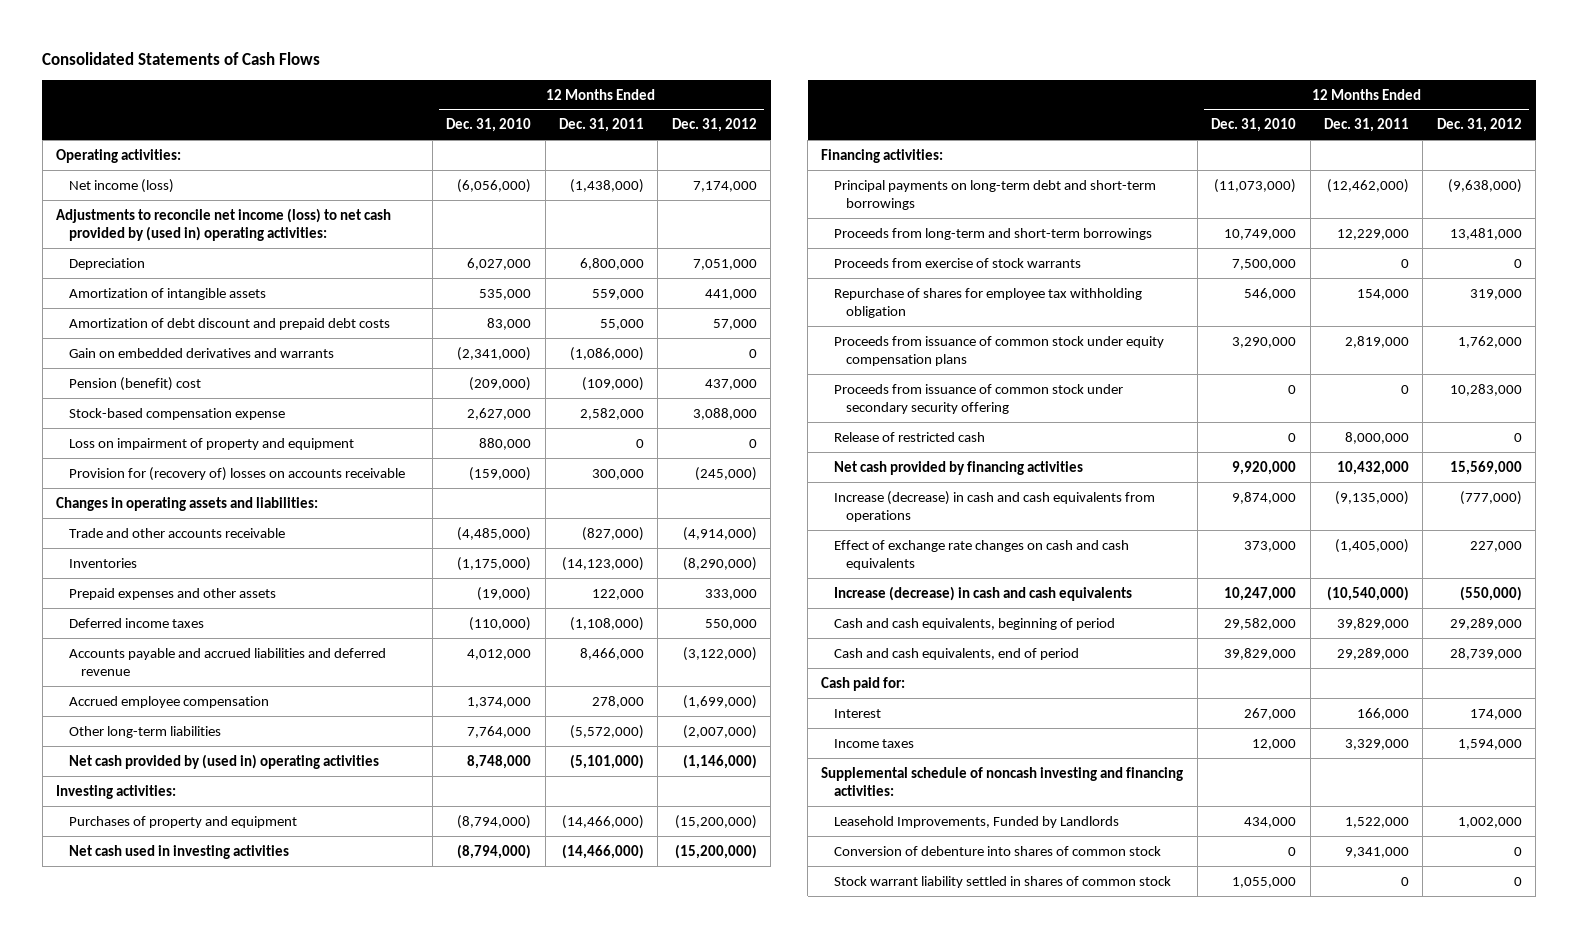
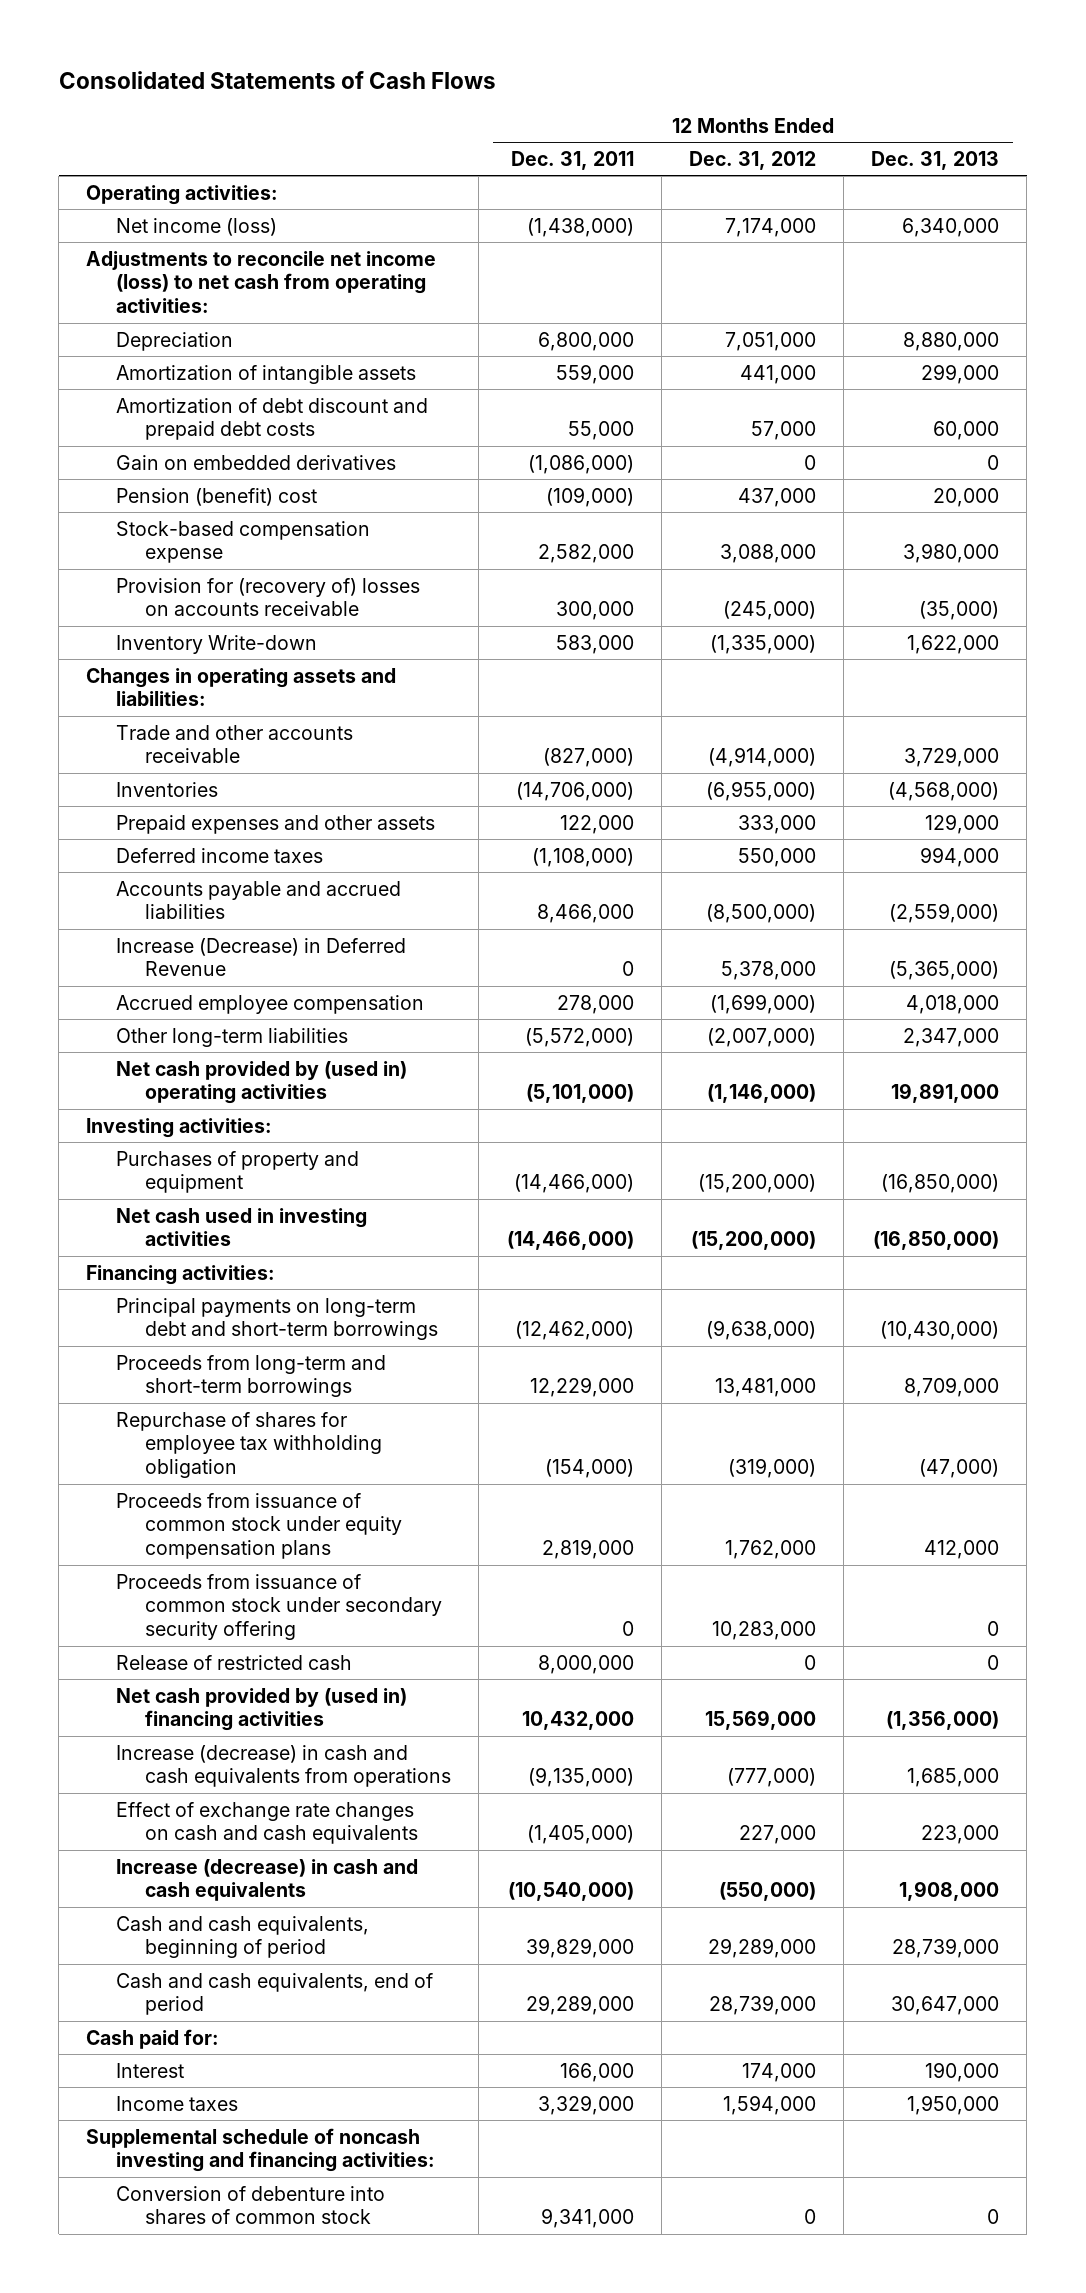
[446,118,532,133] Dec. 31, 2010 -> none
none -> [871,151,1000,171] Dec. 31, 2013
[56,207,392,242] Adjustments to reconcile net income (loss) to net cash provided by (used in) operating activities: -> [86,250,437,314] Adjustments to reconcile net income (loss) to net cash from operating activities:
[68,347,334,358] Gain on embedded derivatives and warrants -> [115,454,396,470] Gain on embedded derivatives
[68,437,354,450] Loss on impairment of property and equipment -> none
none -> [115,634,317,654] Inventory Write-down
[561,556,644,571] (14,123,000) -> [515,781,634,801] (14,706,000)
[682,556,757,571] (8,290,000) -> [705,780,816,801] (6,955,000)
[68,647,386,677] Accounts payable and accrued liabilities and deferred revenue -> [115,880,401,920] Accounts payable and accrued liabilities
[682,646,757,661] (3,122,000) -> [705,904,816,924] (8,500,000)
none -> [115,937,406,977] Increase (Decrease) in Deferred Revenue
[833,257,1081,268] Proceeds from exercise of stock warrants -> none
[1357,288,1410,300] 154,000 -> [544,1459,634,1479] (154,000)
[1469,288,1522,300] 319,000 -> [727,1458,816,1479] (319,000)
[833,460,1083,475] Net cash provided by financing activities -> [115,1687,407,1732] Net cash provided by (used in) financing activities
[833,815,1119,828] Leasehold Improvements, Funded by Landlords -> none
[833,875,1171,888] Stock warrant liability settled in shares of common stock -> none

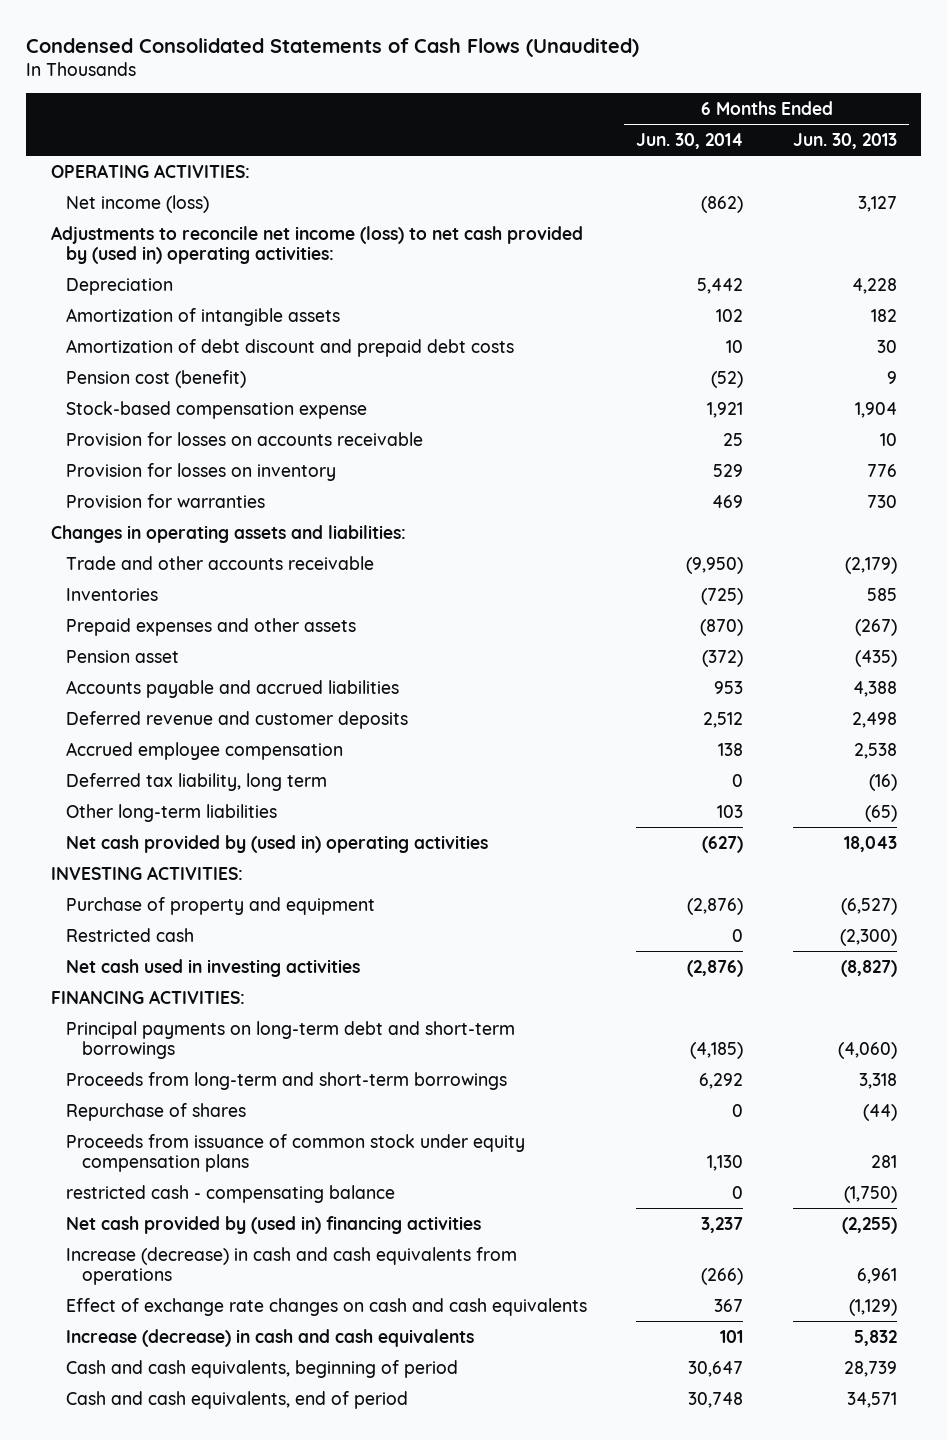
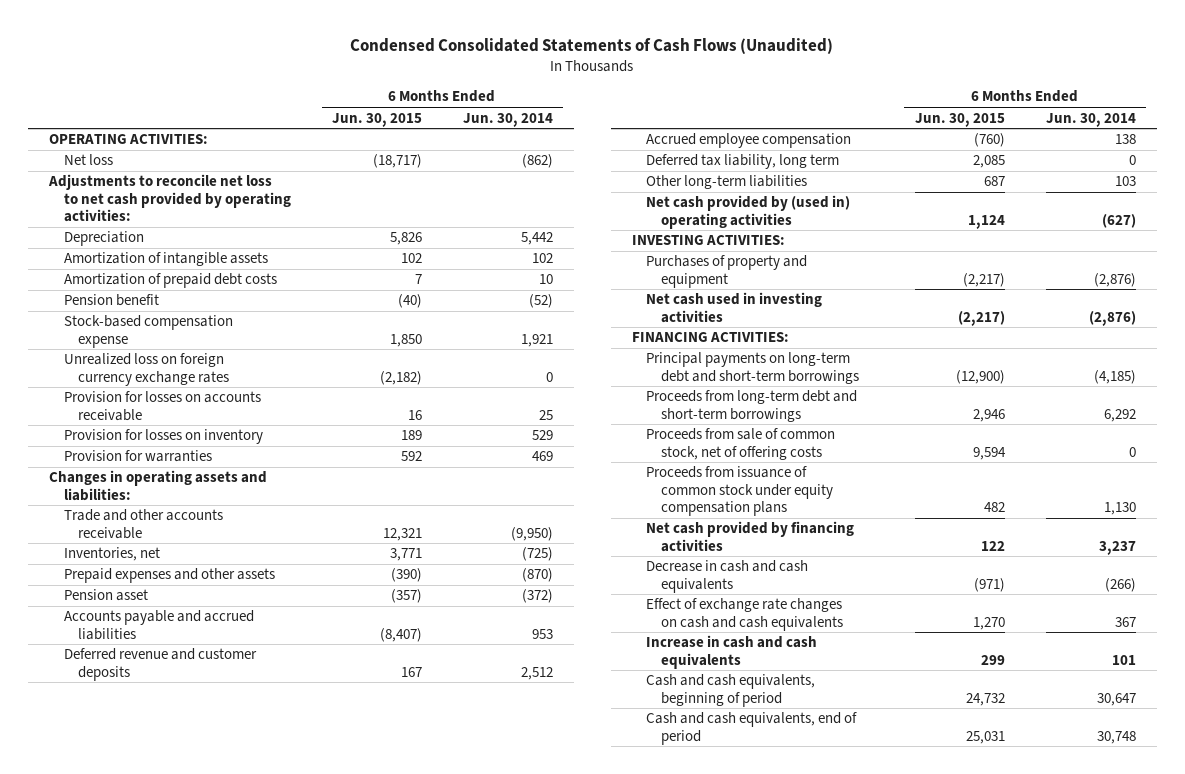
[792,133,897,150] Jun. 30, 2013 -> none
none -> [331,112,422,127] Jun. 30, 2015
[66,194,210,213] Net income (loss) -> [63,154,113,166] Net loss
[50,225,583,264] Adjustments to reconcile net income (loss) to net cash provided by (used in) operating activities: -> [47,174,291,222] Adjustments to reconcile net loss to net cash provided by operating activities:
[66,338,515,357] Amortization of debt discount and prepaid debt costs -> [63,273,277,289] Amortization of prepaid debt costs
[66,369,247,388] Pension cost (benefit) -> [63,294,159,307] Pension benefit
none -> [63,353,230,386] Unrealized loss on foreign currency exchange rates
[66,587,159,601] Inventories -> [63,547,160,562] Inventories, net
[66,927,195,942] Restricted cash -> none
[66,896,376,915] Purchase of property and equipment -> [646,255,808,288] Purchases of property and equipment
[66,1102,247,1121] Repurchase of shares -> none
[66,1071,508,1090] Proceeds from long-term and short-term borrowings -> [646,390,858,422] Proceeds from long-term debt and short-term borrowings
none -> [646,428,836,460] Proceeds from sale of common stock, net of offering costs
[66,1184,396,1203] restricted cash - compensating balance -> none
[66,1215,482,1234] Net cash provided by (used in) financing activities -> [646,521,855,552] Net cash provided by financing activities
[66,1246,518,1285] Increase (decrease) in cash and cash equivalents from operations -> [646,560,809,593] Decrease in cash and cash equivalents
[66,1328,475,1347] Increase (decrease) in cash and cash equivalents -> [646,635,818,669] Increase in cash and cash equivalents

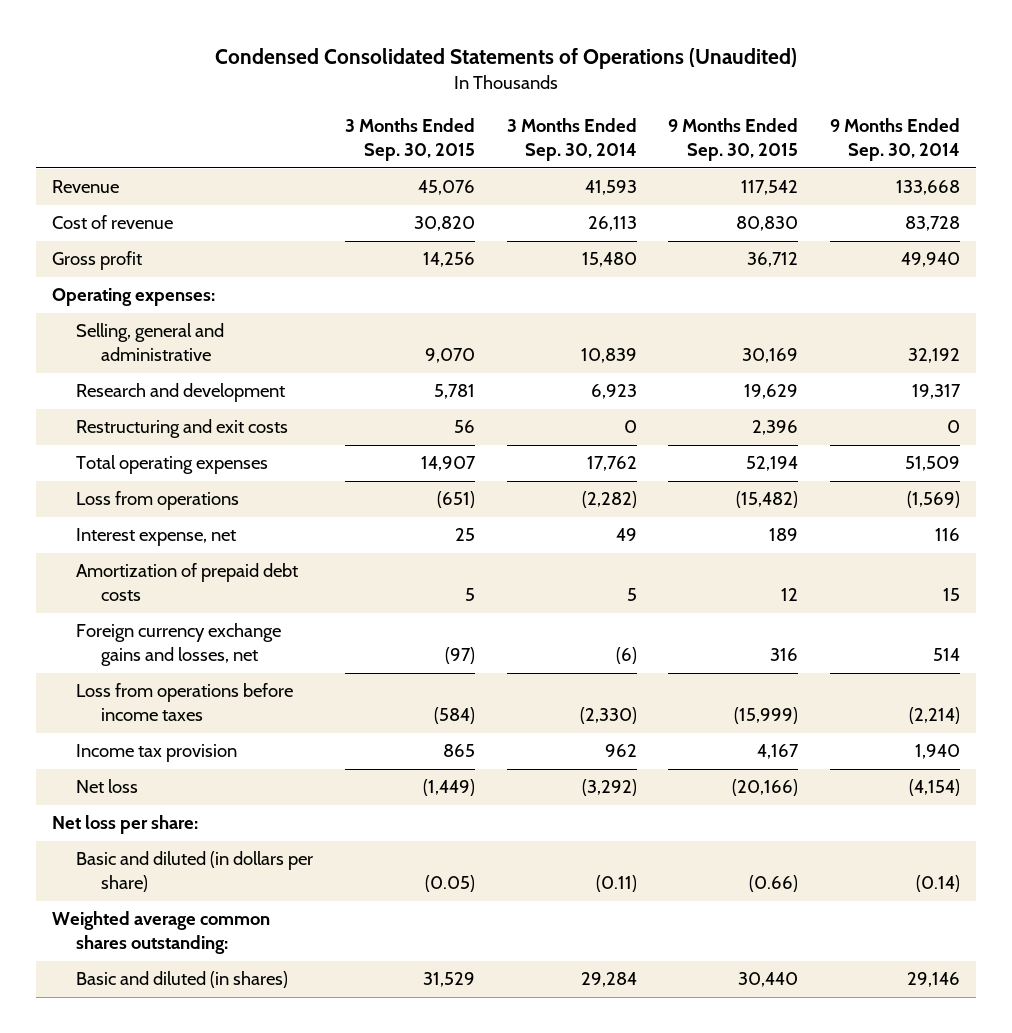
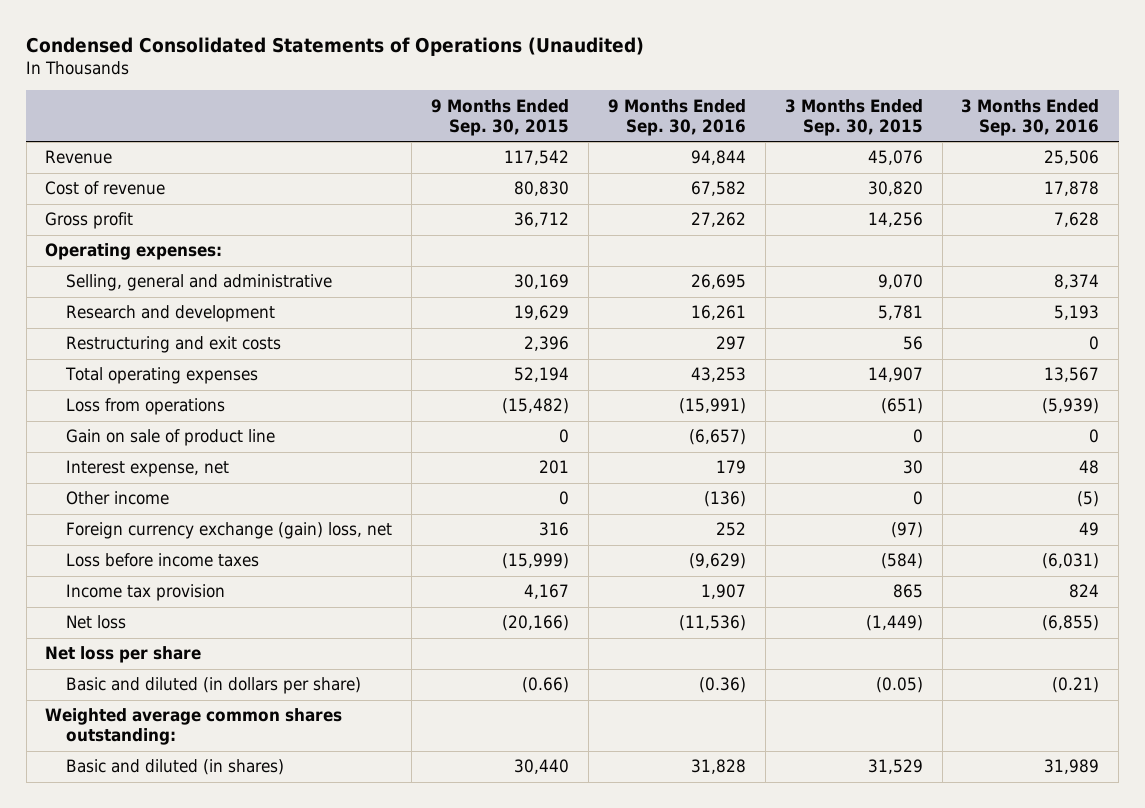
[506,118,637,161] 3 Months Ended Sep. 30, 2014 -> none
[829,118,960,161] 9 Months Ended Sep. 30, 2014 -> none
none -> [607,98,746,136] 9 Months Ended Sep. 30, 2016
none -> [961,98,1100,136] 3 Months Ended Sep. 30, 2016
[76,563,299,602] Amortization of prepaid debt costs -> none
none -> [66,429,276,447] Gain on sale of product line
[455,528,476,542] 25 -> [902,460,923,475] 30
[769,528,799,542] 189 -> [539,460,570,475] 201
none -> [66,491,170,506] Other income
[76,623,282,667] Foreign currency exchange gains and losses, net -> [66,522,393,540] Foreign currency exchange (gain) loss, net
[76,683,294,722] Loss from operations before income taxes -> [66,553,260,568] Loss before income taxes
[51,815,198,835] Net loss per share: -> [45,646,202,664] Net loss per share

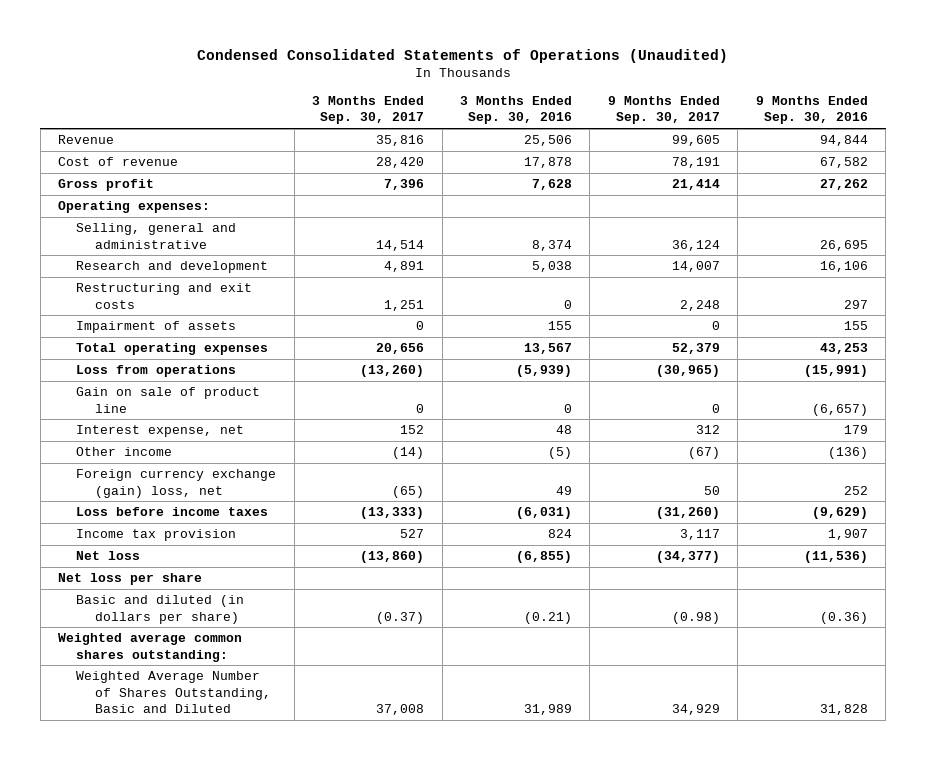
[431,98,570,136] 9 Months Ended Sep. 30, 2015 -> none
[784,98,923,136] 3 Months Ended Sep. 30, 2015 -> none
none -> [312,96,425,125] 3 Months Ended Sep. 30, 2017
none -> [607,96,720,125] 9 Months Ended Sep. 30, 2017
[690,305,746,321] 16,261 -> [819,261,868,273] 16,106
[1054,305,1100,321] 5,193 -> [532,261,573,273] 5,038
none -> [76,321,237,334] Impairment of assets
[66,759,285,776] Basic and diluted (in shares) -> [76,671,271,713] Weighted Average Number of Shares Outstanding, Basic and Diluted

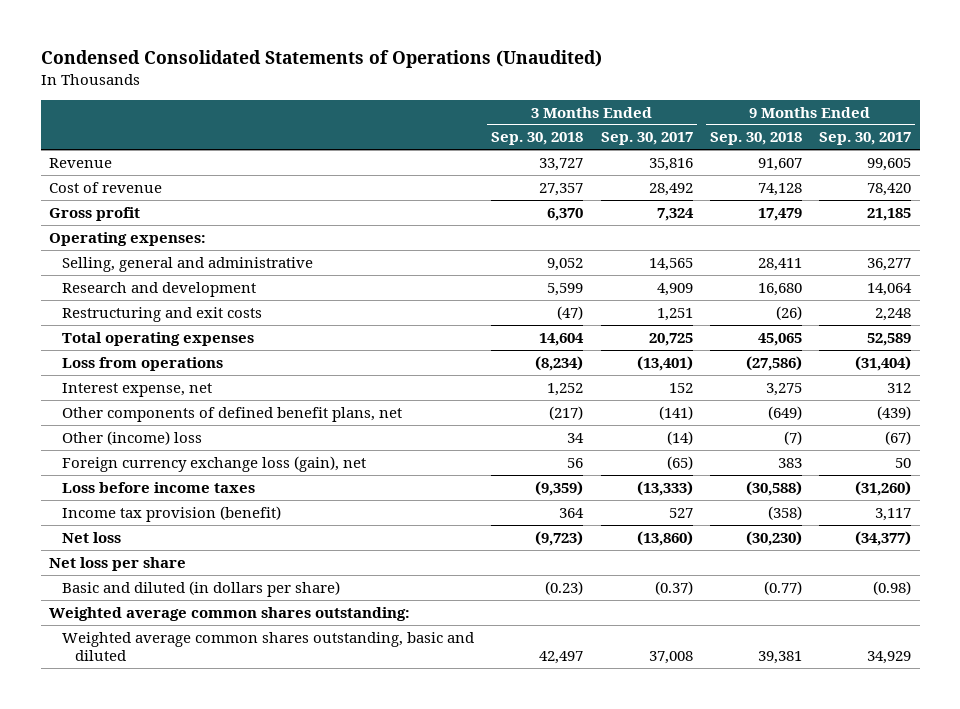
[460,96,573,125] 3 Months Ended Sep. 30, 2016 -> none
[755,96,868,125] 9 Months Ended Sep. 30, 2016 -> none
none -> [491,132,584,146] Sep. 30, 2018
none -> [709,132,802,146] Sep. 30, 2018
[376,157,425,169] 28,420 -> [648,182,693,196] 28,492
[671,157,720,169] 78,191 -> [867,182,912,196] 78,420
[384,179,425,191] 7,396 -> [656,207,694,221] 7,324
[671,179,720,191] 21,414 -> [867,207,912,221] 21,185
[376,239,425,251] 14,514 -> [648,257,693,271] 14,565
[671,239,720,251] 36,124 -> [867,257,912,271] 36,277
[384,261,425,273] 4,891 -> [656,282,693,296] 4,909
[671,261,720,273] 14,007 -> [867,282,913,296] 14,064
[76,321,237,334] Impairment of assets -> none
[76,387,261,413] Gain on sale of product line -> none
[376,343,425,355] 20,656 -> [648,332,693,346] 20,725
[671,343,720,355] 52,379 -> [867,332,912,346] 52,589
[360,365,425,378] (13,260) -> [636,355,693,371] (13,401)
[655,365,720,378] (30,965) -> [855,355,912,371] (31,404)
none -> [62,406,403,422] Other components of defined benefit plans, net
[76,447,173,457] Other income -> [62,430,203,445] Other (income) loss
[76,469,277,498] Foreign currency exchange (gain) loss, net -> [62,455,367,472] Foreign currency exchange loss (gain), net
[76,529,237,542] Income tax provision -> [62,505,282,522] Income tax provision (benefit)
[76,671,271,713] Weighted Average Number of Shares Outstanding, Basic and Diluted -> [62,631,475,662] Weighted average common shares outstanding, basic and diluted

